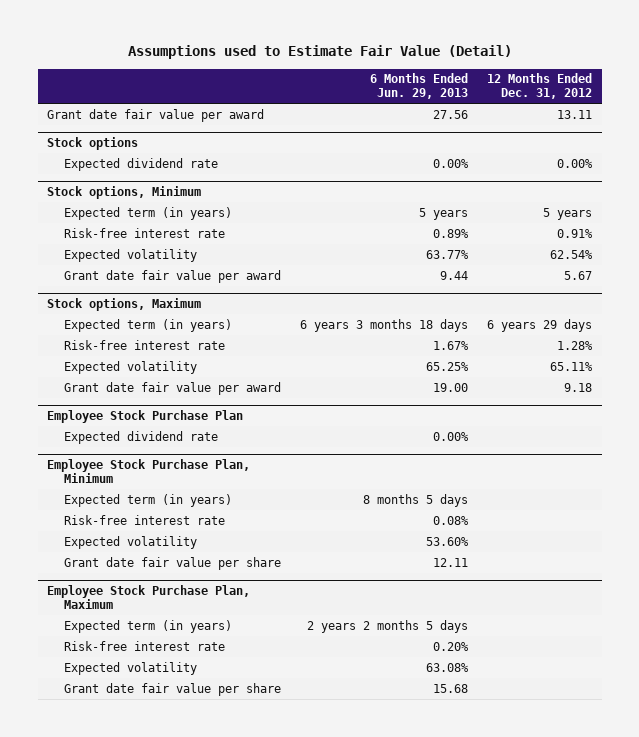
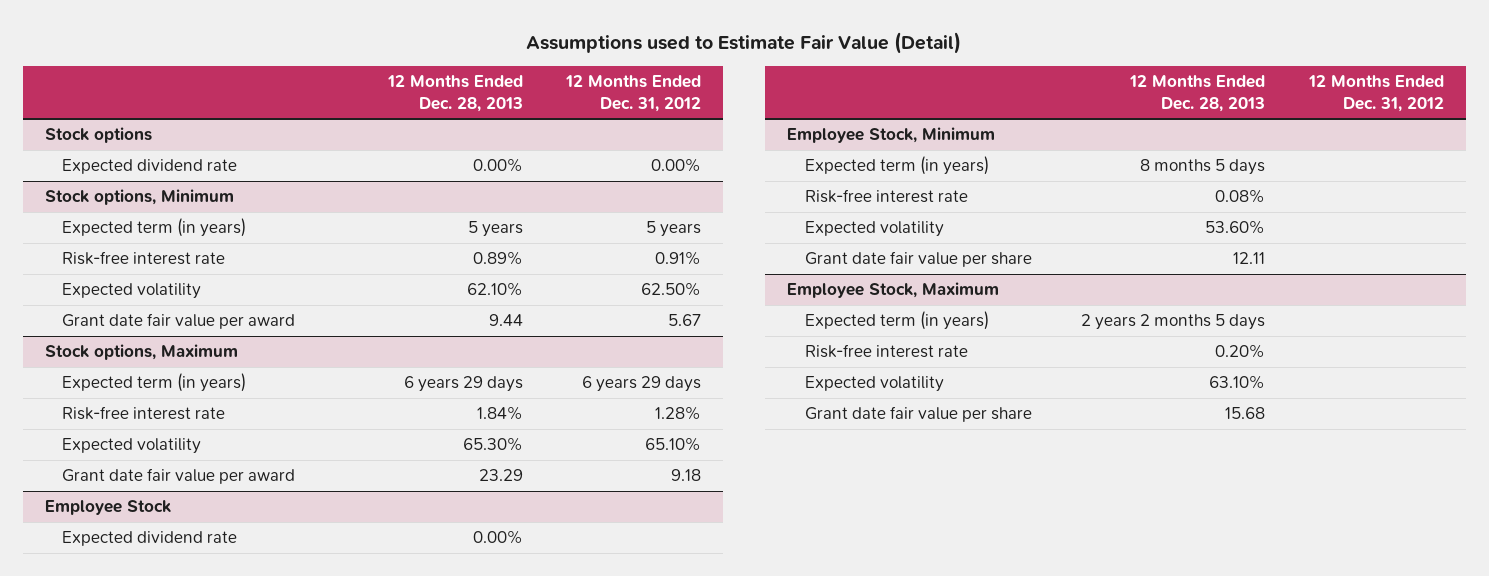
[370,73,469,100] 6 Months Ended Jun. 29, 2013 -> none
none -> [386,75,523,112] 12 Months Ended Dec. 28, 2013
[47,108,265,122] Grant date fair value per award -> none
[550,249,594,259] 62.54% -> [641,282,702,297] 62.50%
[550,361,594,371] 65.11% -> [645,437,702,452] 65.10%
[47,409,244,423] Employee Stock Purchase Plan -> [44,500,171,516] Employee Stock
[47,458,251,483] Employee Stock Purchase Plan, Minimum -> [787,127,996,144] Employee Stock, Minimum
[47,584,251,609] Employee Stock Purchase Plan, Maximum -> [787,282,1000,299] Employee Stock, Maximum

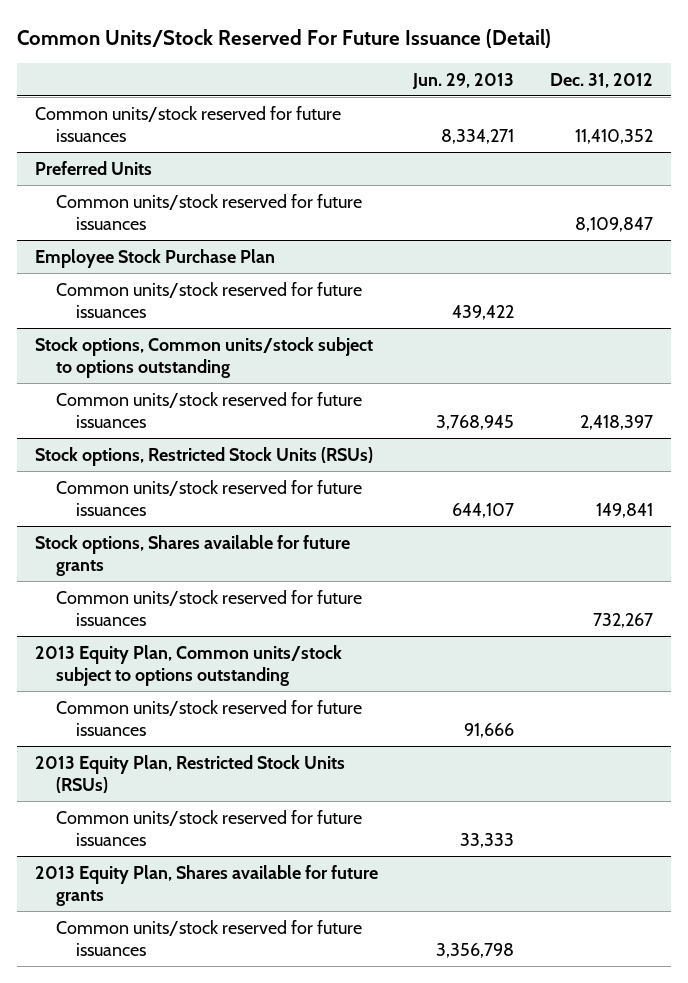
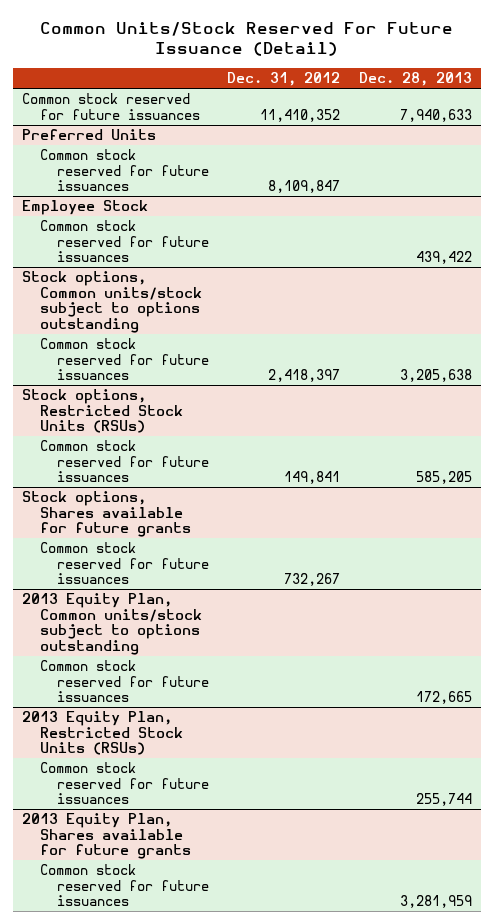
[412,72,515,89] Jun. 29, 2013 -> none
none -> [358,71,472,86] Dec. 28, 2013
[34,105,341,142] Common units/stock reserved for future issuances -> [22,93,200,120] Common stock reserved for future issuances
[55,193,362,230] Common units/stock reserved for future issuances -> [39,149,209,192] Common stock reserved for future issuances
[34,248,275,268] Employee Stock Purchase Plan -> [22,200,149,216] Employee Stock
[55,281,362,318] Common units/stock reserved for future issuances -> [39,220,209,263] Common stock reserved for future issuances
[55,391,362,428] Common units/stock reserved for future issuances -> [39,338,209,381] Common stock reserved for future issuances
[55,479,362,516] Common units/stock reserved for future issuances -> [39,440,209,483] Common stock reserved for future issuances
[55,589,362,626] Common units/stock reserved for future issuances -> [39,542,209,585] Common stock reserved for future issuances
[55,699,362,736] Common units/stock reserved for future issuances -> [39,660,209,703] Common stock reserved for future issuances
[55,809,362,846] Common units/stock reserved for future issuances -> [39,762,209,805] Common stock reserved for future issuances
[55,919,362,956] Common units/stock reserved for future issuances -> [39,864,209,907] Common stock reserved for future issuances

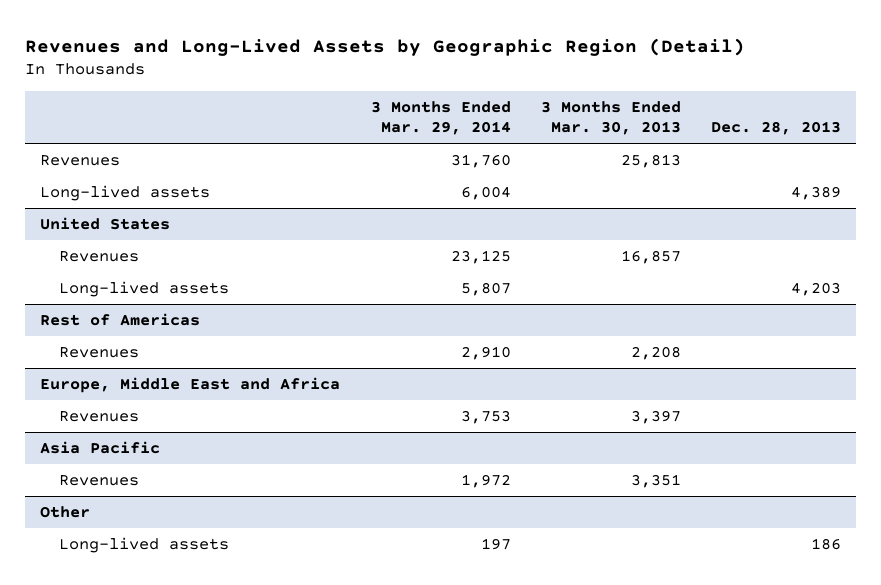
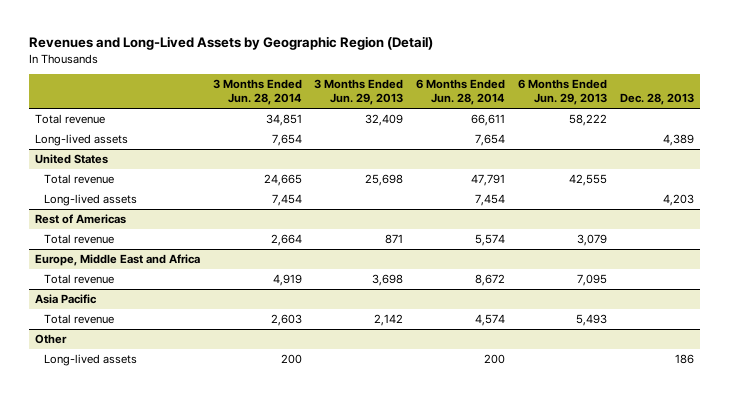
[370,101,511,135] 3 Months Ended Mar. 29, 2014 -> none
[540,101,681,135] 3 Months Ended Mar. 30, 2013 -> none
none -> [212,79,302,106] 3 Months Ended Jun. 28, 2014
none -> [314,79,404,106] 3 Months Ended Jun. 29, 2013
none -> [416,79,506,106] 6 Months Ended Jun. 28, 2014
none -> [517,79,607,106] 6 Months Ended Jun. 29, 2013
[40,155,121,167] Revenues -> [34,114,105,125] Total revenue
[58,251,139,263] Revenues -> [44,174,115,185] Total revenue
[58,347,139,359] Revenues -> [44,234,115,245] Total revenue
[58,411,139,423] Revenues -> [44,274,115,285] Total revenue
[58,475,139,487] Revenues -> [44,314,115,325] Total revenue

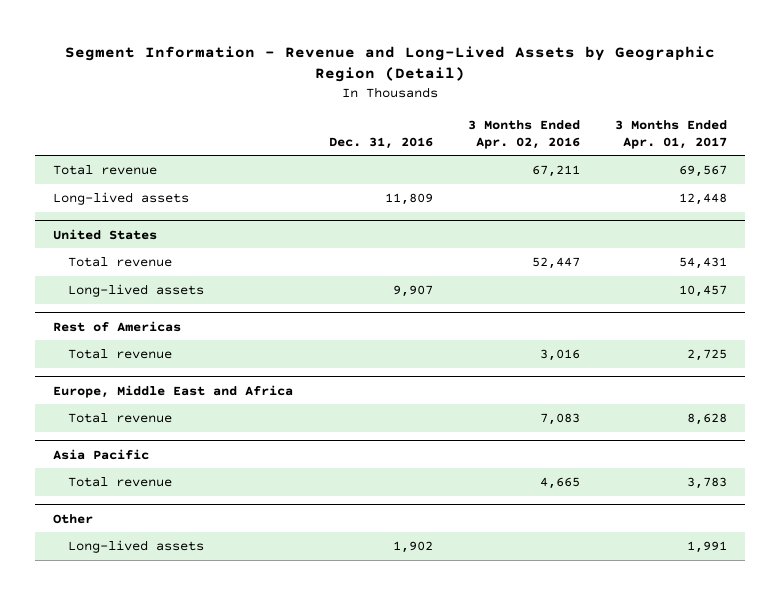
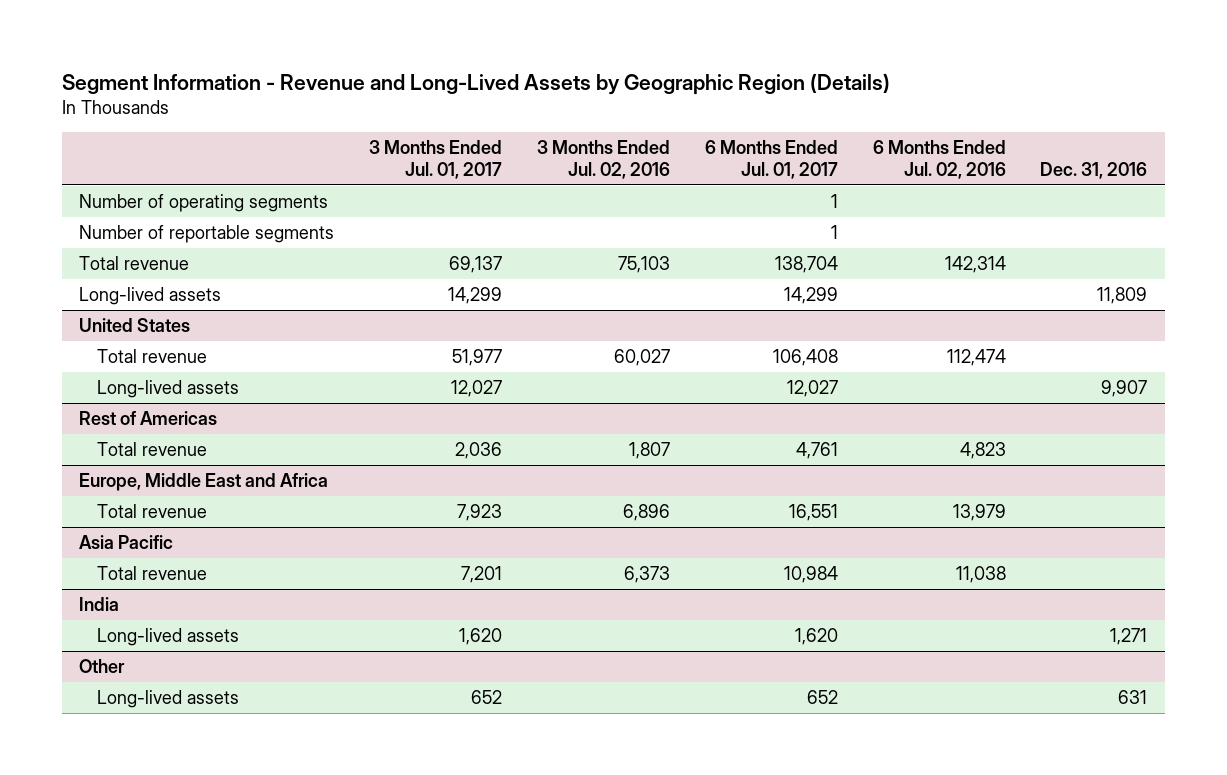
[65,45,716,83] Segment Information - Revenue and Long-Lived Assets by Geographic Region (Detail) -> [61,72,890,95] Segment Information - Revenue and Long-Lived Assets by Geographic Region (Details)
[467,119,580,149] 3 Months Ended Apr. 02, 2016 -> none
[615,119,728,149] 3 Months Ended Apr. 01, 2017 -> none
none -> [369,140,503,179] 3 Months Ended Jul. 01, 2017
none -> [536,140,670,179] 3 Months Ended Jul. 02, 2016
none -> [704,140,838,179] 6 Months Ended Jul. 01, 2017
none -> [872,140,1006,179] 6 Months Ended Jul. 02, 2016
none -> [79,194,329,213] Number of operating segments
none -> [79,225,335,244] Number of reportable segments
none -> [79,597,120,612] India
none -> [97,628,240,647] Long-lived assets
[392,541,433,554] 1,902 -> [1118,690,1148,705] 631

